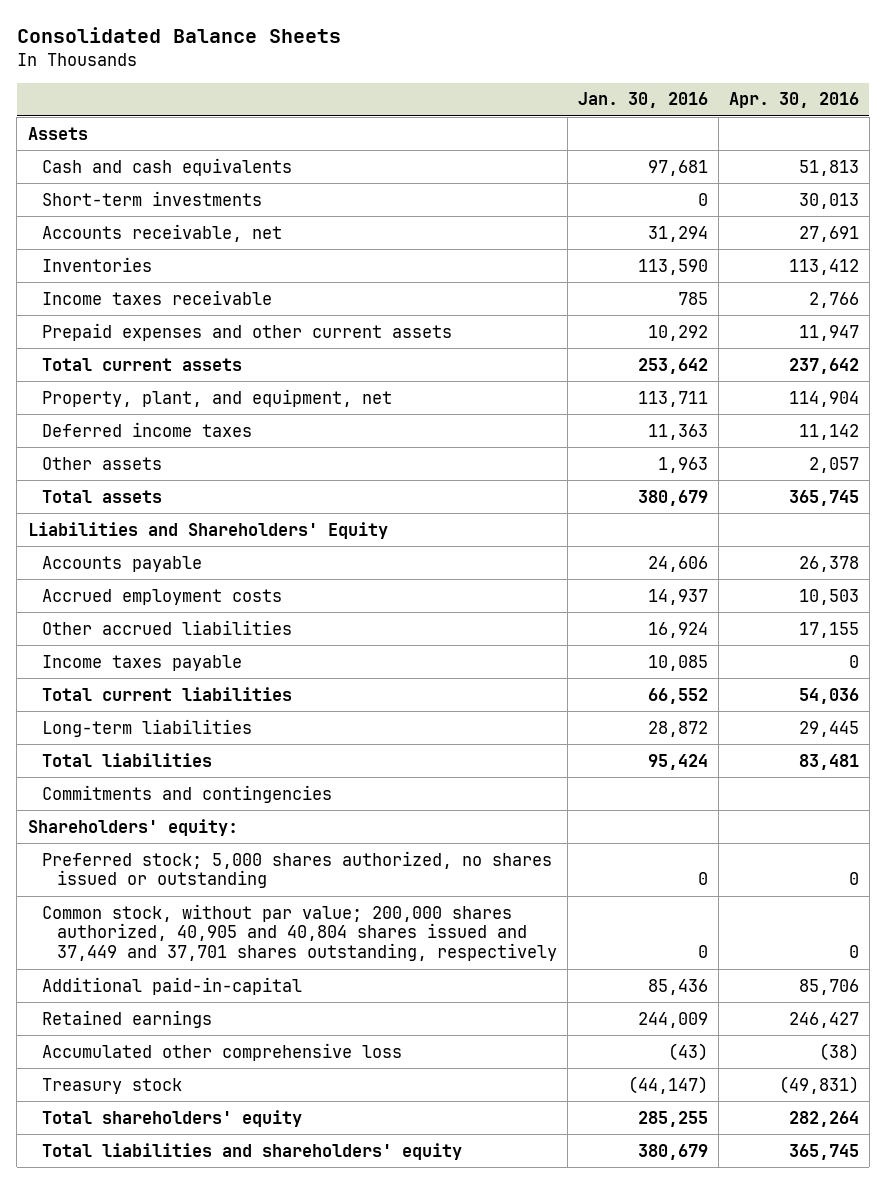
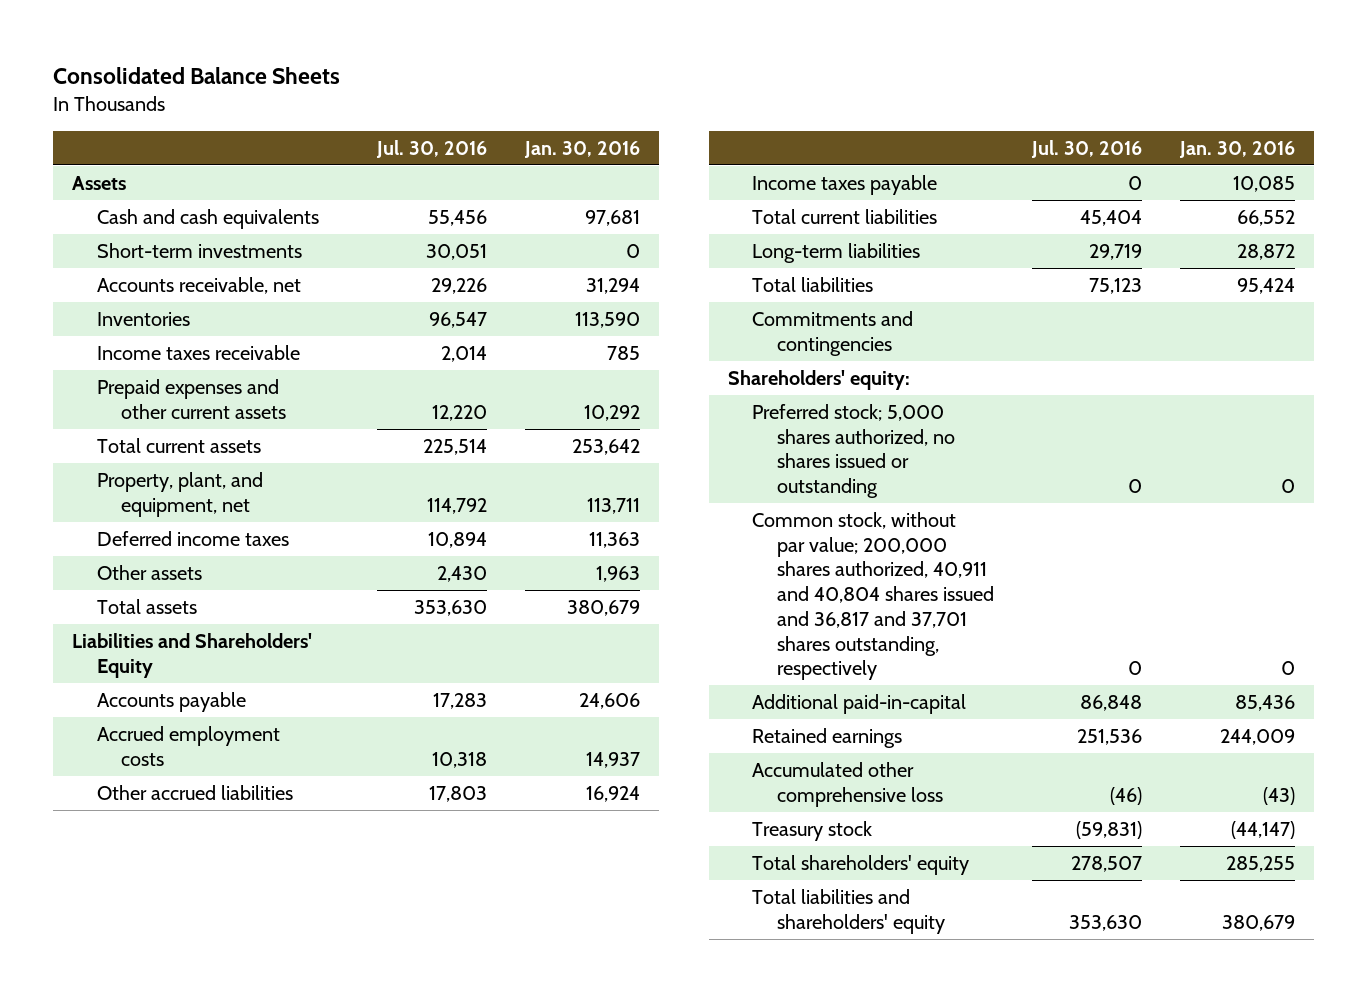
[728,92,859,109] Apr. 30, 2016 -> none
none -> [375,139,487,158] Jul. 30, 2016
[42,903,557,962] Common stock, without par value; 200,000 shares authorized, 40,905 and 40,804 shares issued and 37,449 and 37,701 shares outstanding, respectively -> [752,511,994,681] Common stock, without par value; 200,000 shares authorized, 40,911 and 40,804 shares issued and 36,817 and 37,701 shares outstanding, respectively

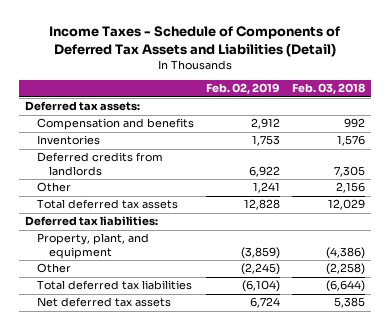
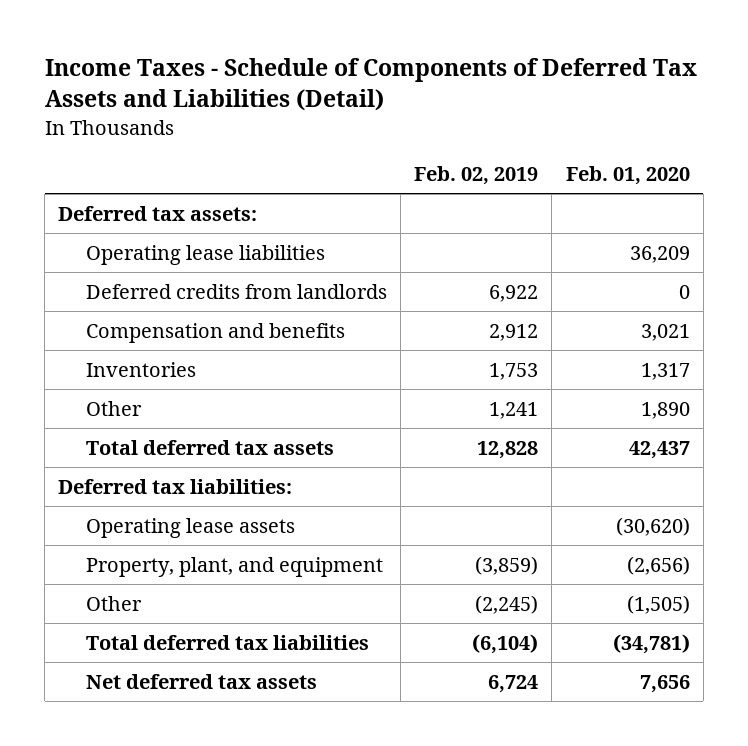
[291,83,365,95] Feb. 03, 2018 -> none
none -> [565,166,690,186] Feb. 01, 2020
none -> [85,244,325,265] Operating lease liabilities
[36,152,163,176] Deferred credits from landlords -> [85,283,387,299] Deferred credits from landlords
none -> [85,517,295,538] Operating lease assets

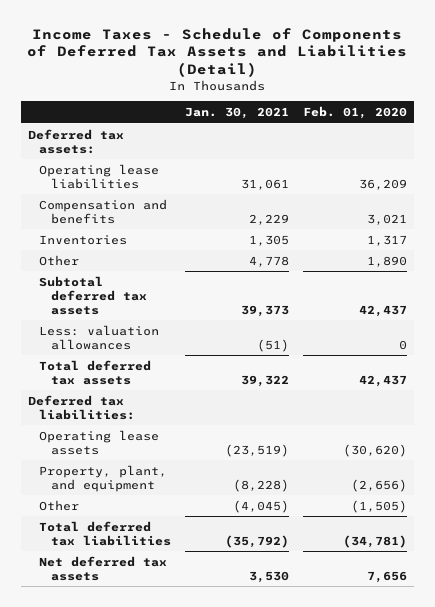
[414,166,539,186] Feb. 02, 2019 -> none
none -> [185,107,290,120] Jan. 30, 2021
[85,283,387,299] Deferred credits from landlords -> none
none -> [39,275,148,315] Subtotal deferred tax assets
none -> [39,324,160,350] Less: valuation allowances

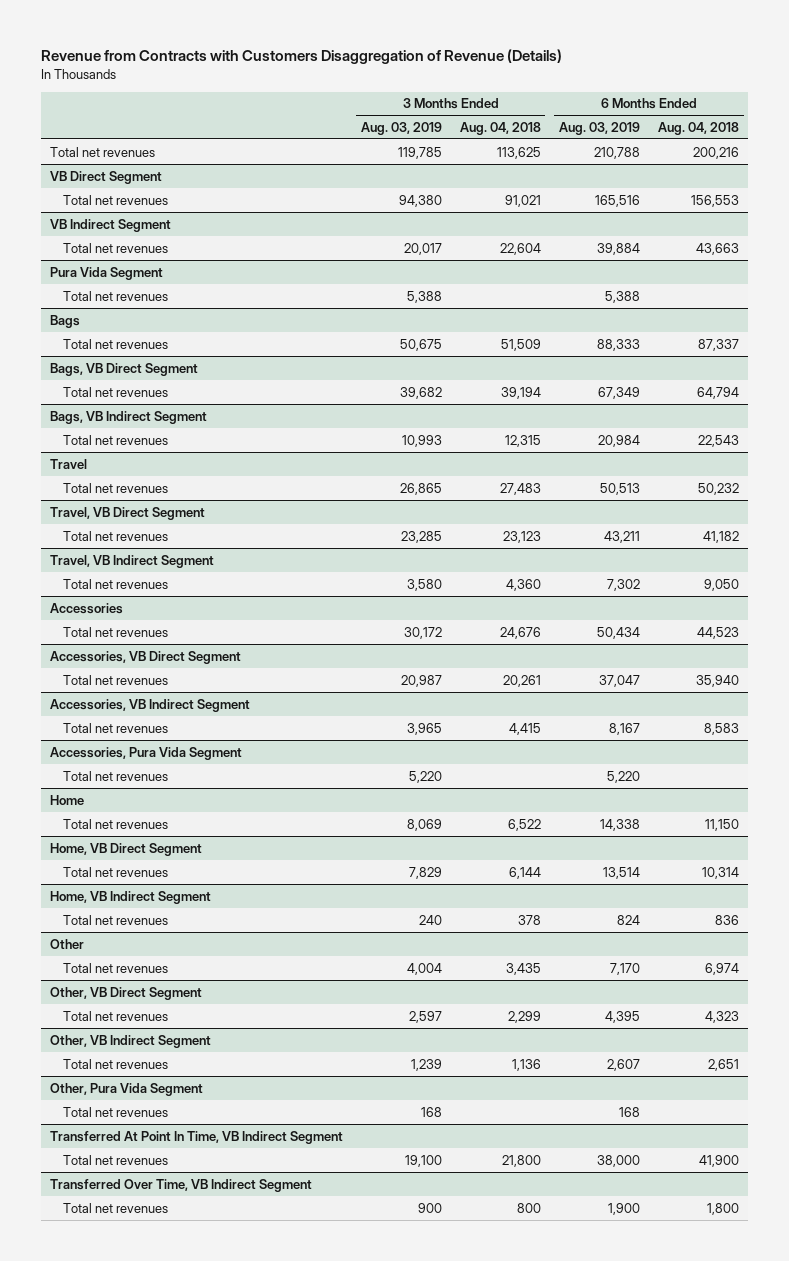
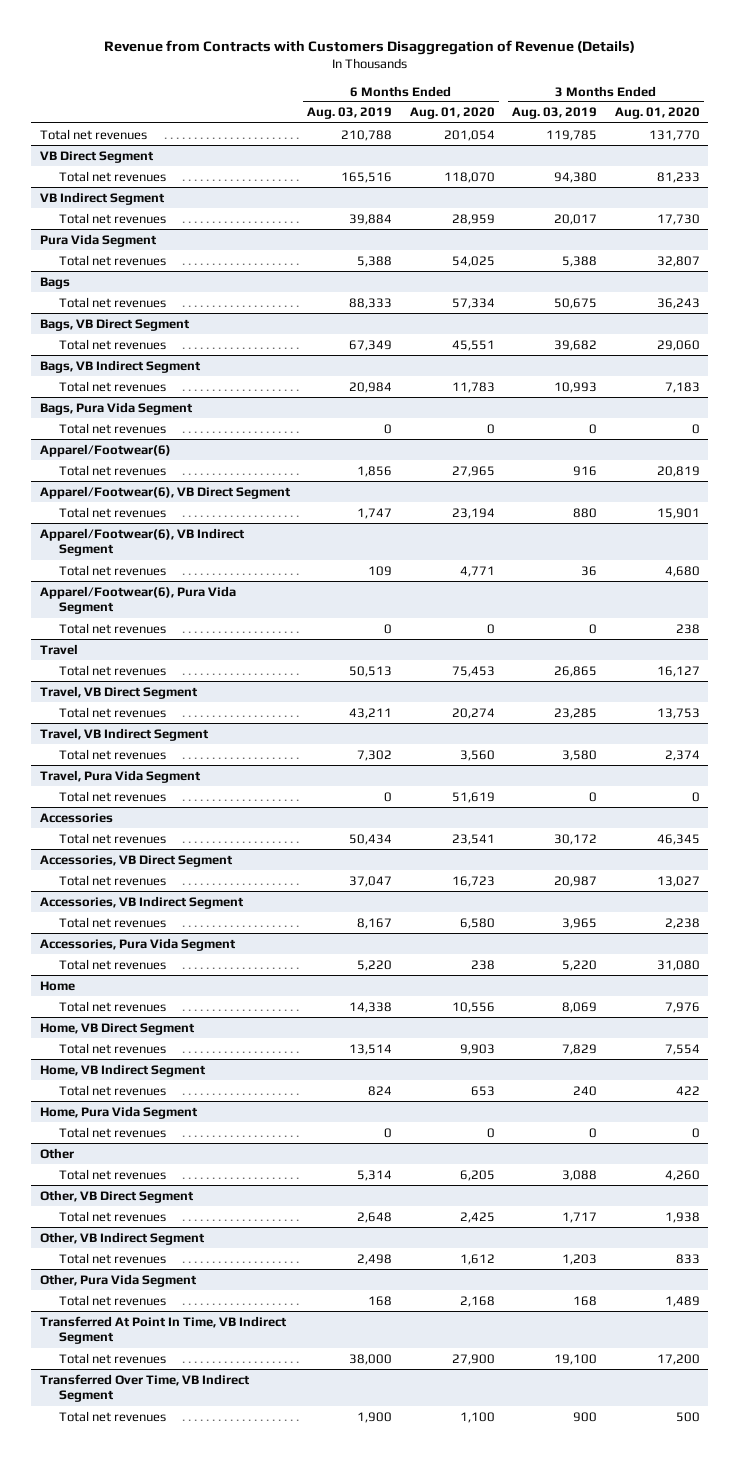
[459,121,541,135] Aug. 04, 2018 -> none
[658,121,740,135] Aug. 04, 2018 -> none
none -> [409,107,495,120] Aug. 01, 2020
none -> [614,107,700,120] Aug. 01, 2020
none -> [39,401,193,415] Bags, Pura Vida Segment
none -> [59,422,167,434] Total net revenues
none -> [39,443,171,457] Apparel/Footwear(6)
none -> [59,464,167,476] Total net revenues
none -> [39,485,291,499] Apparel/Footwear(6), VB Direct Segment
none -> [59,506,167,518] Total net revenues
none -> [39,527,245,557] Apparel/Footwear(6), VB Indirect Segment
none -> [59,564,167,576] Total net revenues
none -> [39,585,236,615] Apparel/Footwear(6), Pura Vida Segment
none -> [59,622,167,634] Total net revenues
none -> [39,769,201,783] Travel, Pura Vida Segment
none -> [59,790,167,802] Total net revenues
none -> [39,1105,198,1119] Home, Pura Vida Segment
none -> [59,1126,167,1138] Total net revenues
[406,962,442,975] 4,004 -> [562,1169,598,1181] 3,088
[609,962,640,975] 7,170 -> [357,1169,393,1181] 5,314
[408,1010,442,1023] 2,597 -> [562,1211,598,1223] 1,717
[604,1010,640,1023] 4,395 -> [357,1211,393,1223] 2,648
[410,1058,442,1071] 1,239 -> [562,1253,598,1265] 1,203
[606,1058,640,1071] 2,607 -> [357,1253,393,1265] 2,498

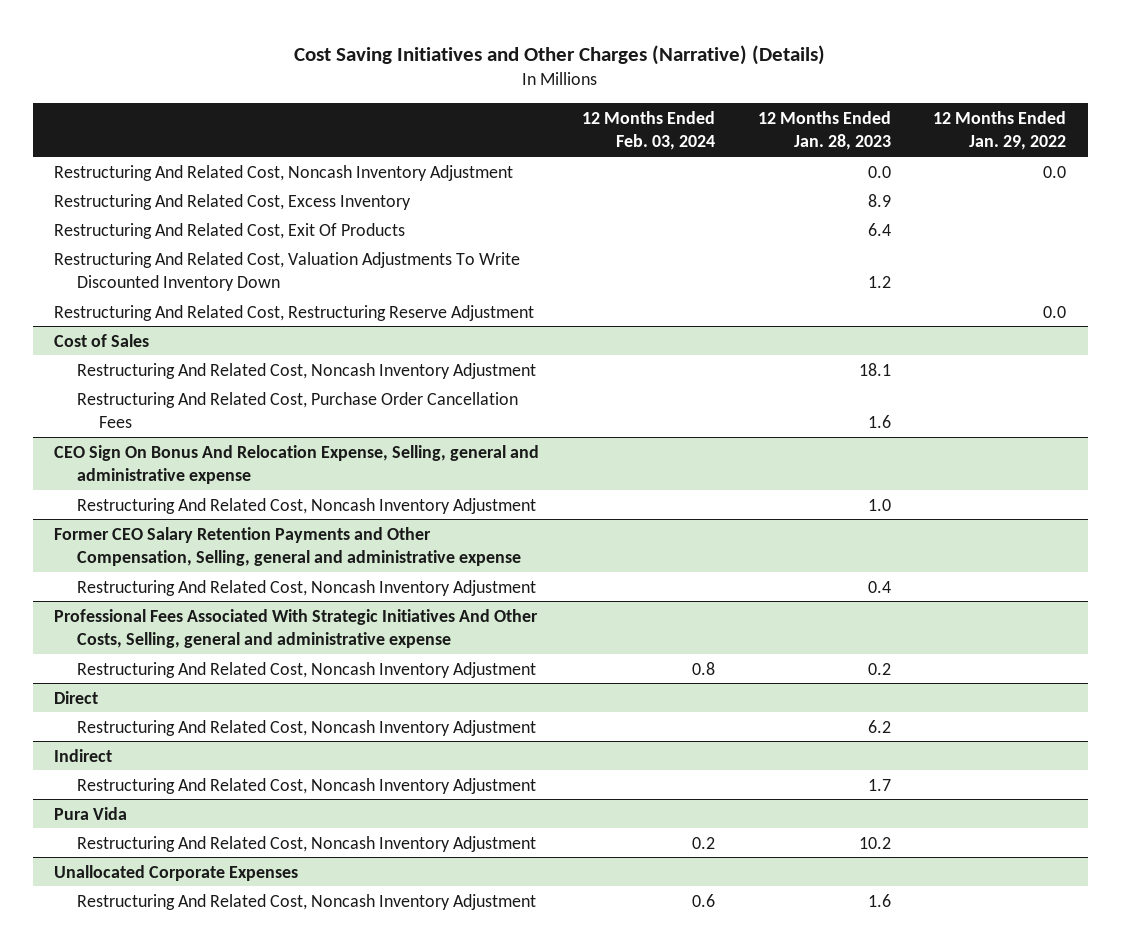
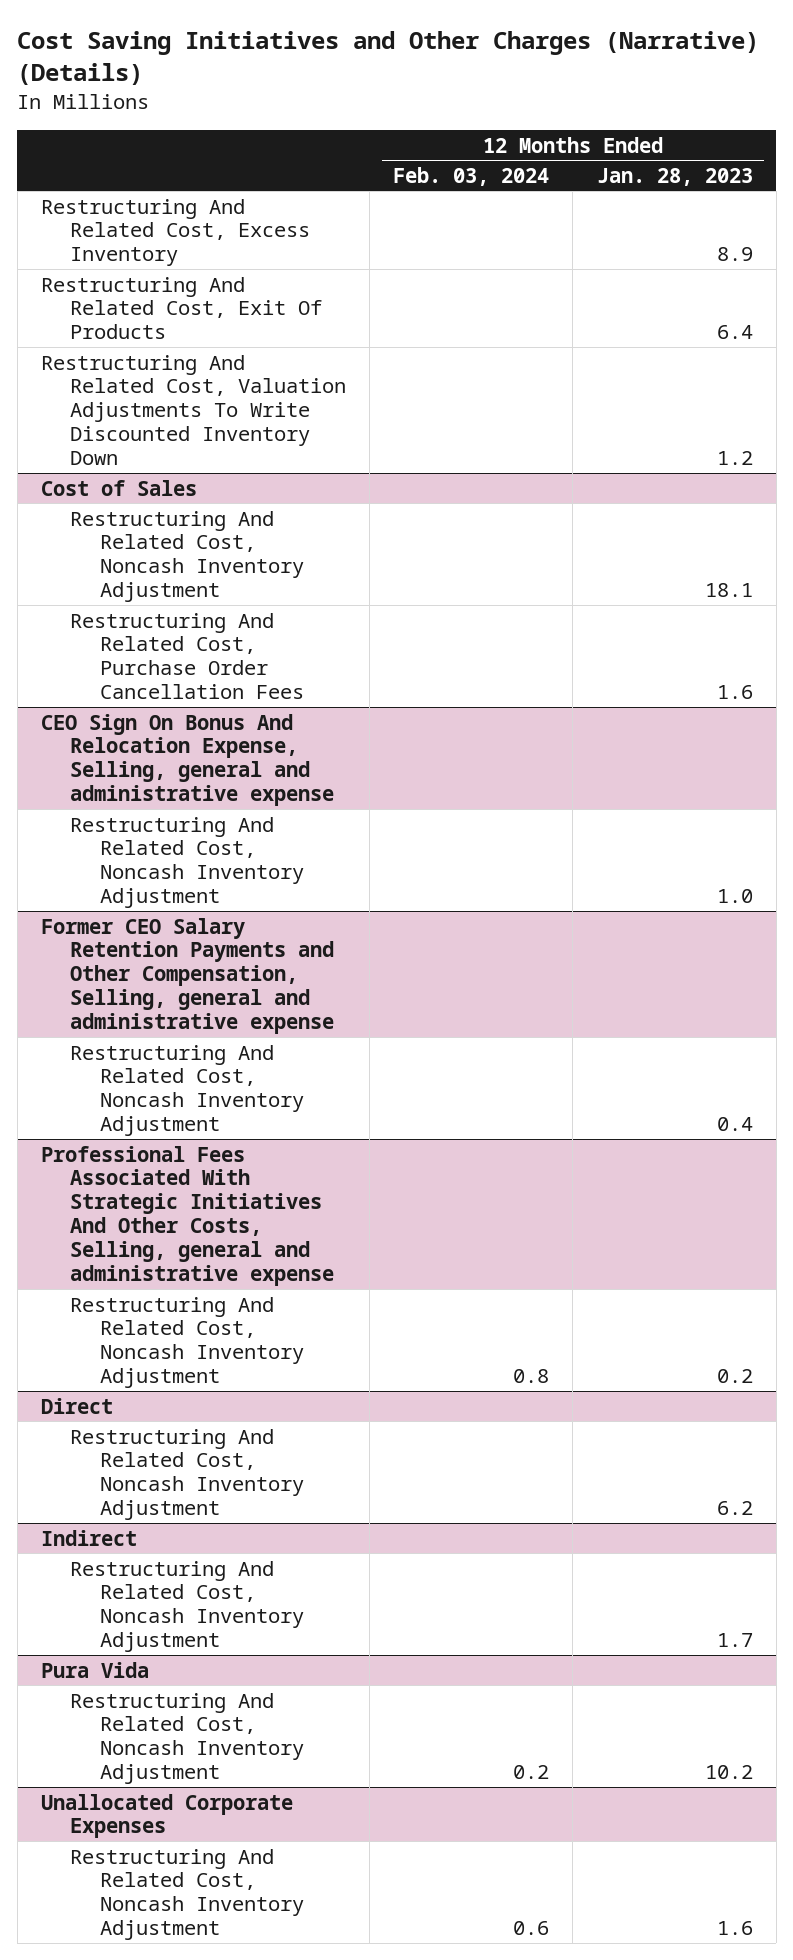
[933,110,1067,151] 12 Months Ended Jan. 29, 2022 -> none
[54,164,514,181] Restructuring And Related Cost, Noncash Inventory Adjustment -> none
[54,304,535,321] Restructuring And Related Cost, Restructuring Reserve Adjustment -> none

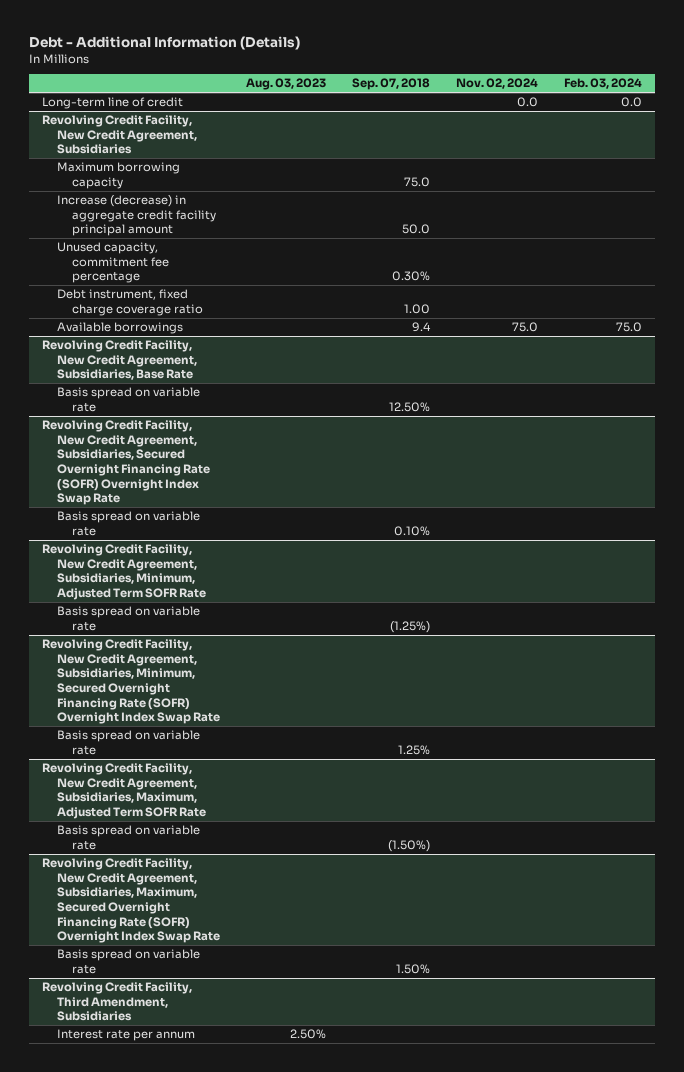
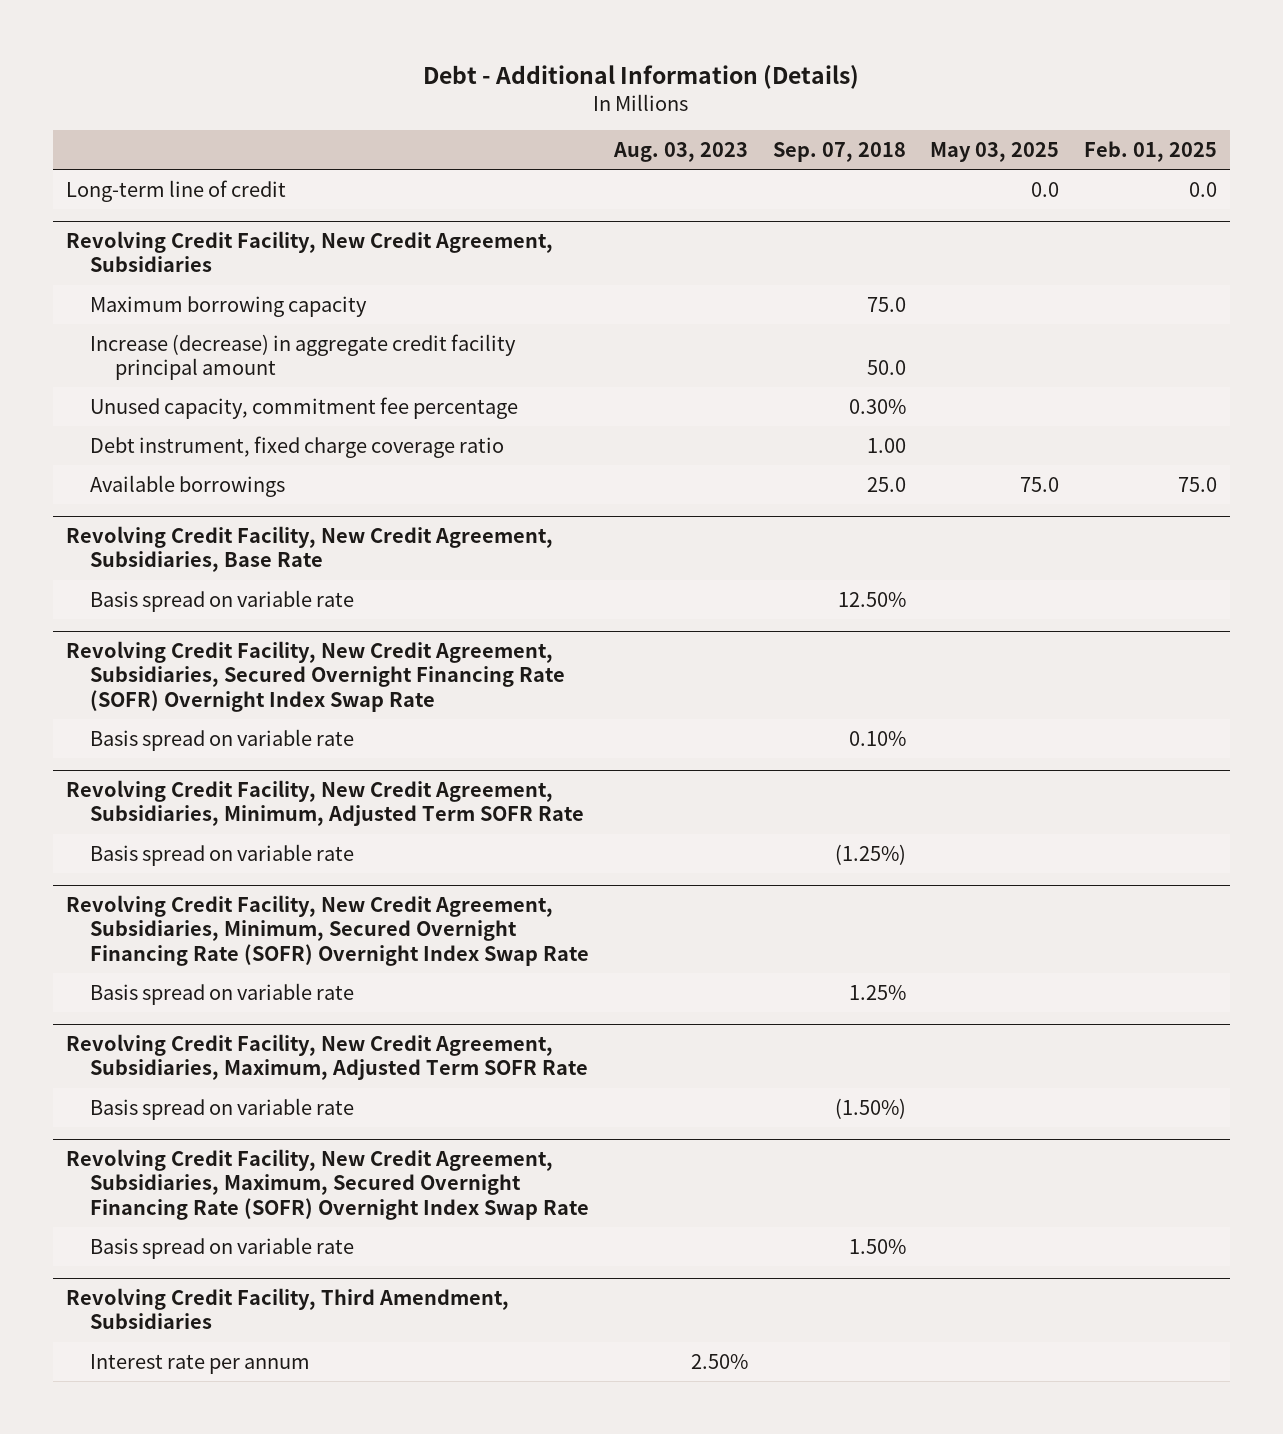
[455,78,538,90] Nov. 02, 2024 -> none
[563,78,642,90] Feb. 03, 2024 -> none
none -> [930,142,1060,163] May 03, 2025
none -> [1084,141,1218,163] Feb. 01, 2025
[411,322,431,333] 9.4 -> [866,476,906,492] 25.0

